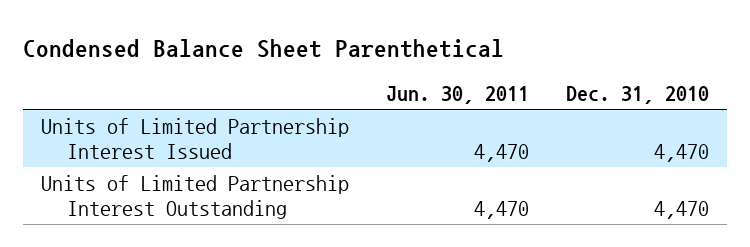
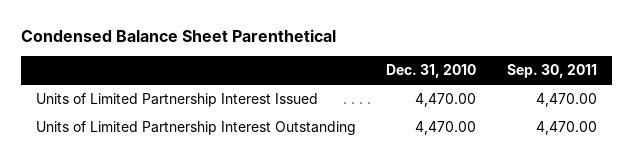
[385,86,529,105] Jun. 30, 2011 -> none
none -> [506,64,597,79] Sep. 30, 2011
[653,143,709,162] 4,470 -> [415,93,477,108] 4,470.00
[653,200,709,219] 4,470 -> [415,121,477,136] 4,470.00

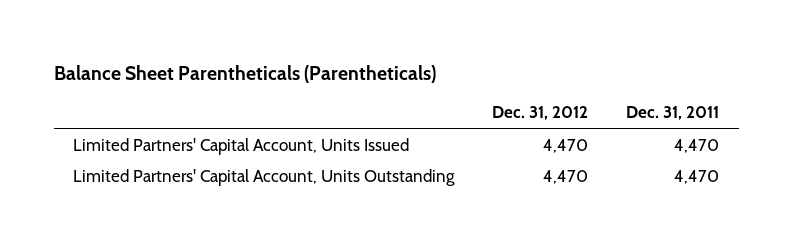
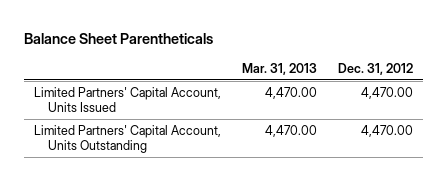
[53,64,436,83] Balance Sheet Parentheticals (Parentheticals) -> [23,32,213,44] Balance Sheet Parentheticals
[626,106,720,121] Dec. 31, 2011 -> none
none -> [242,62,318,75] Mar. 31, 2013
[543,138,589,153] 4,470 -> [361,87,414,100] 4,470.00
[543,169,589,184] 4,470 -> [361,125,414,138] 4,470.00

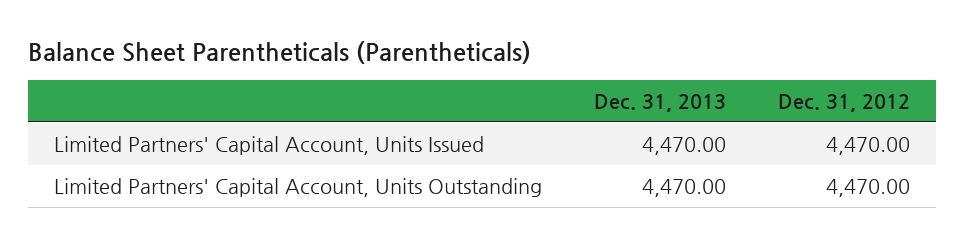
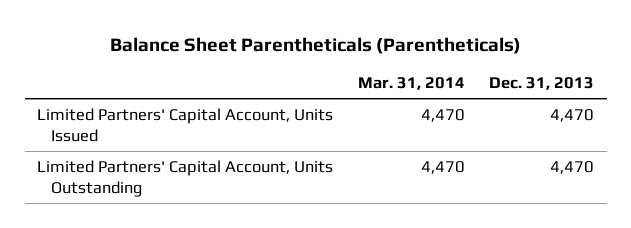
[777,93,910,112] Dec. 31, 2012 -> none
none -> [357,77,465,91] Mar. 31, 2014
[642,136,727,155] 4,470.00 -> [550,108,595,122] 4,470
[642,178,727,197] 4,470.00 -> [550,160,595,174] 4,470

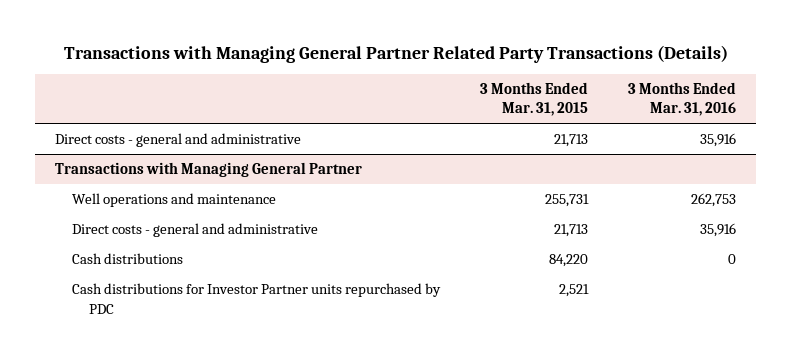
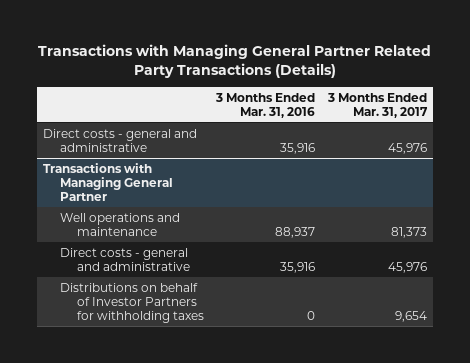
[480,81,589,117] 3 Months Ended Mar. 31, 2015 -> none
none -> [326,92,428,118] 3 Months Ended Mar. 31, 2017
[691,193,737,208] 262,753 -> [275,226,316,238] 88,937
[72,283,442,314] Cash distributions for Investor Partner units repurchased by PDC -> none
[72,253,184,265] Cash distributions -> [59,282,204,324] Distributions on behalf of Investor Partners for withholding taxes

